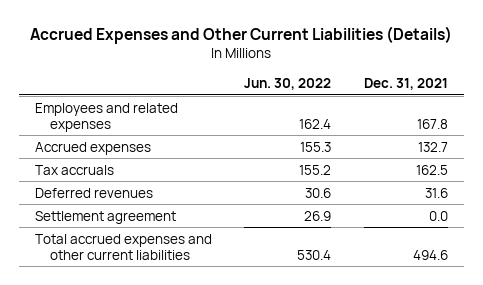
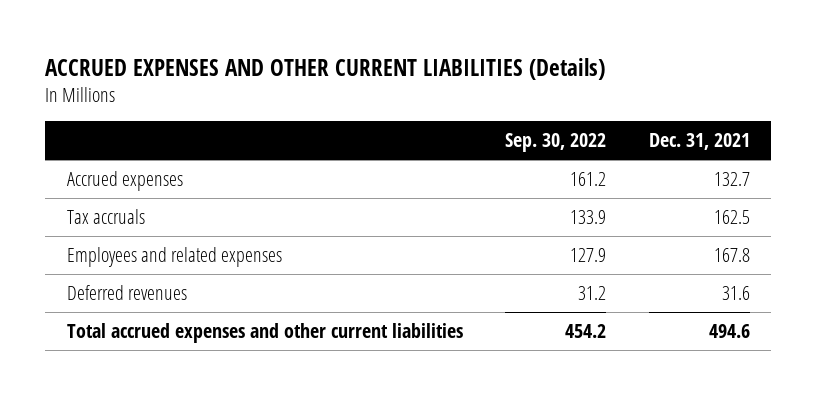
[30,25,453,44] Accrued Expenses and Other Current Liabilities (Details) -> [45,57,606,80] ACCRUED EXPENSES AND OTHER CURRENT LIABILITIES (Details)
[244,77,332,90] Jun. 30, 2022 -> none
none -> [505,133,607,153] Sep. 30, 2022
[34,102,178,132] Employees and related expenses -> [66,246,282,267] Employees and related expenses
[34,210,176,224] Settlement agreement -> none

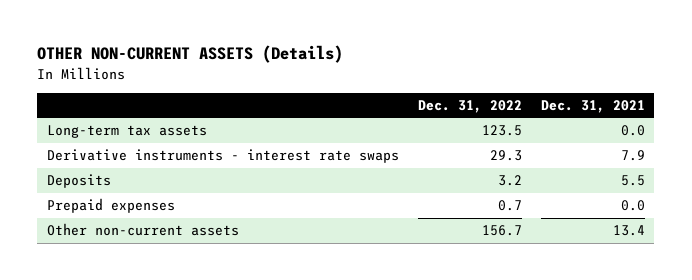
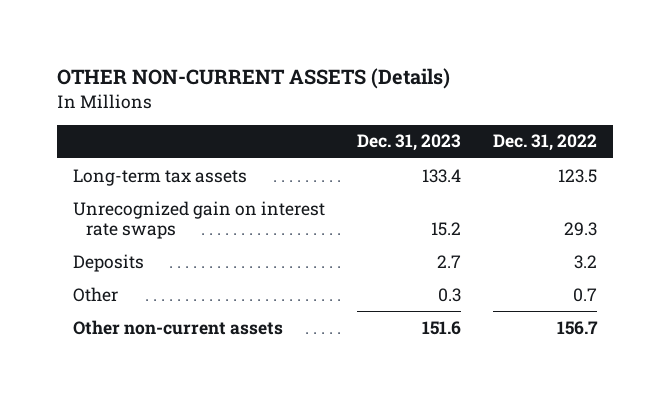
[540,100,645,114] Dec. 31, 2021 -> none
none -> [357,134,462,152] Dec. 31, 2023
[46,149,399,164] Derivative instruments - interest rate swaps -> [73,200,326,240] Unrecognized gain on interest rate swaps
[46,198,175,214] Prepaid expenses -> none
none -> [73,286,119,302] Other

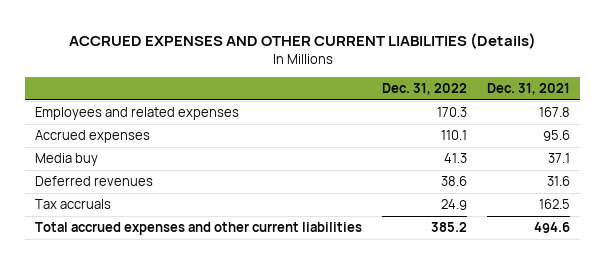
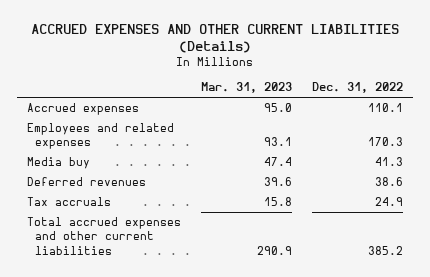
[487,83,571,96] Dec. 31, 2021 -> none
none -> [200,82,292,94] Mar. 31, 2023
[35,107,240,121] Employees and related expenses -> [26,123,174,150] Employees and related expenses

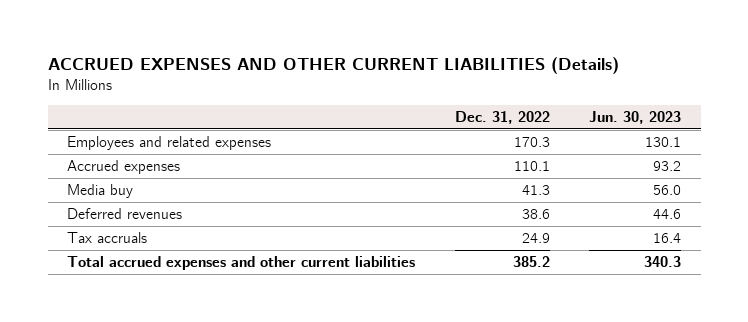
[200,82,292,94] Mar. 31, 2023 -> none
none -> [589,110,682,124] Jun. 30, 2023
[26,103,139,116] Accrued expenses -> [67,160,181,175] Accrued expenses

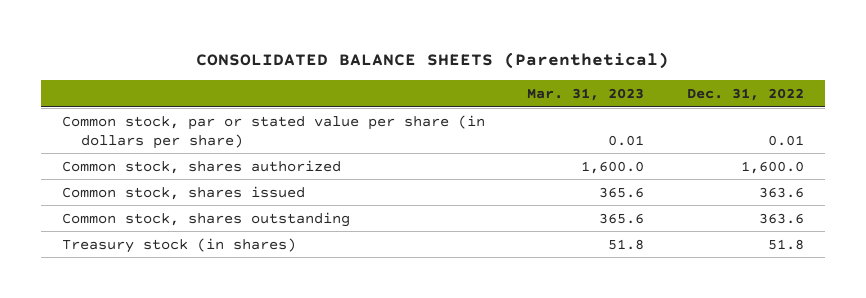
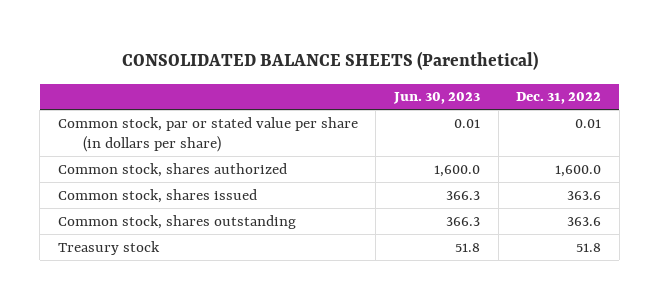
[527,88,645,102] Mar. 31, 2023 -> none
none -> [393,92,481,105] Jun. 30, 2023
[61,237,296,253] Treasury stock (in shares) -> [57,240,160,255] Treasury stock

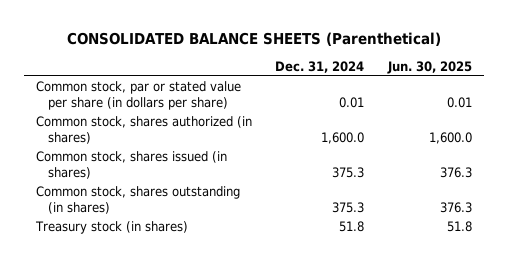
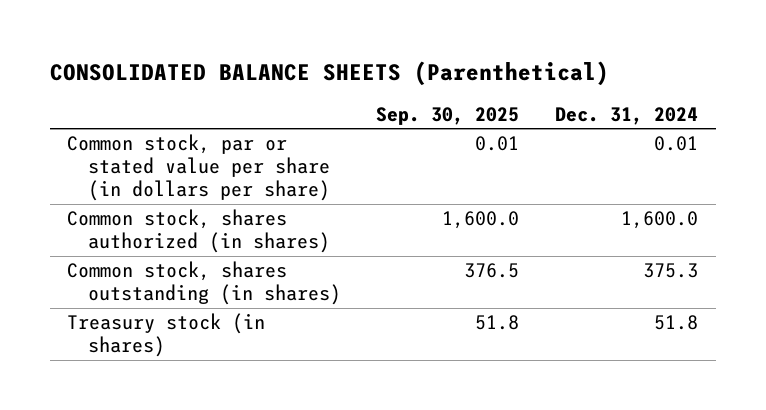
[386,60,472,74] Jun. 30, 2025 -> none
none -> [376,106,520,125] Sep. 30, 2025
[36,151,228,179] Common stock, shares issued (in shares) -> none

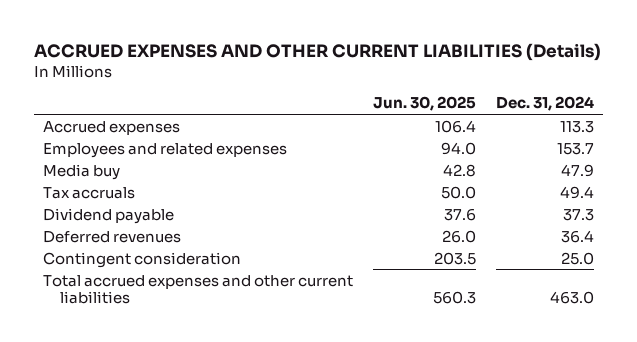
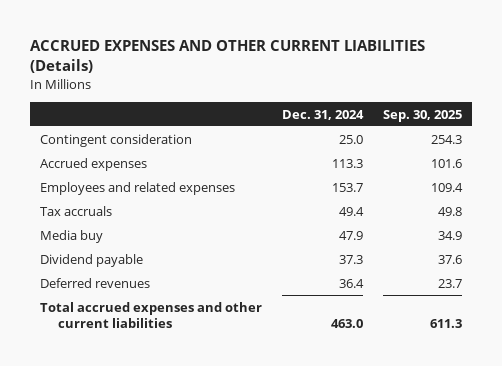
[372,96,476,112] Jun. 30, 2025 -> none
none -> [383,109,463,122] Sep. 30, 2025
[43,251,242,268] Contingent consideration -> [40,133,193,147] Contingent consideration
[43,163,121,180] Media buy -> [40,229,104,243] Media buy

